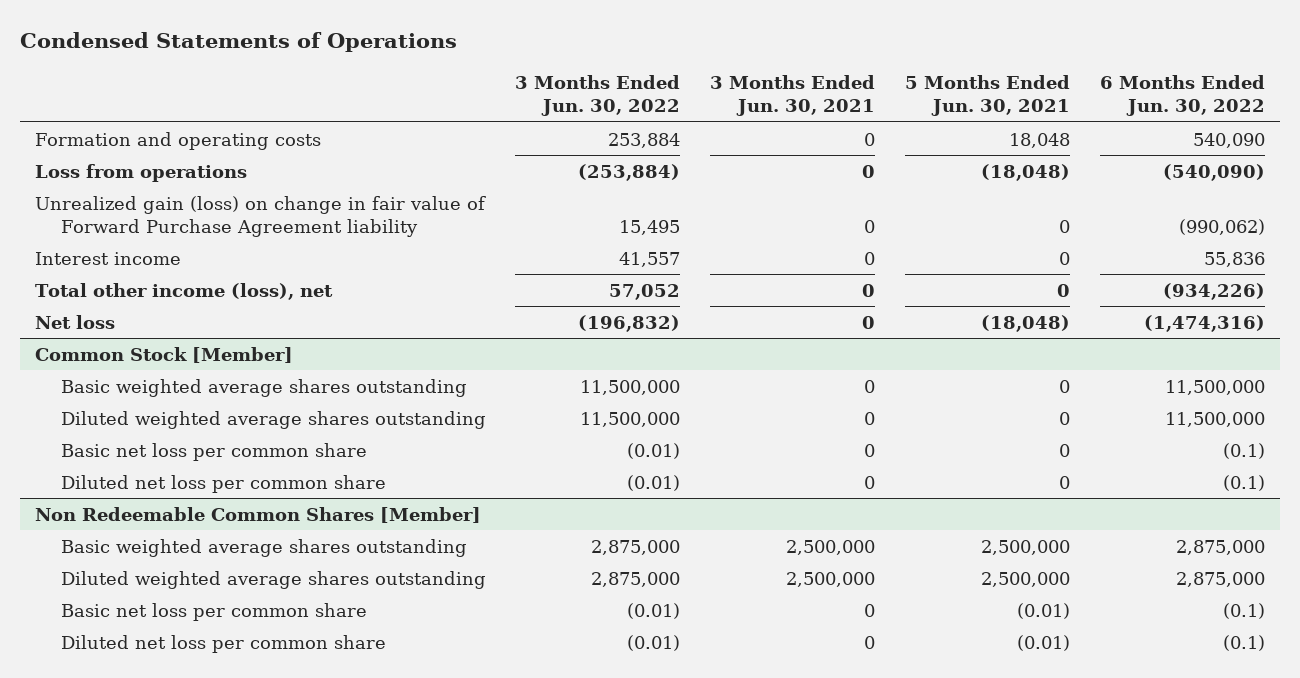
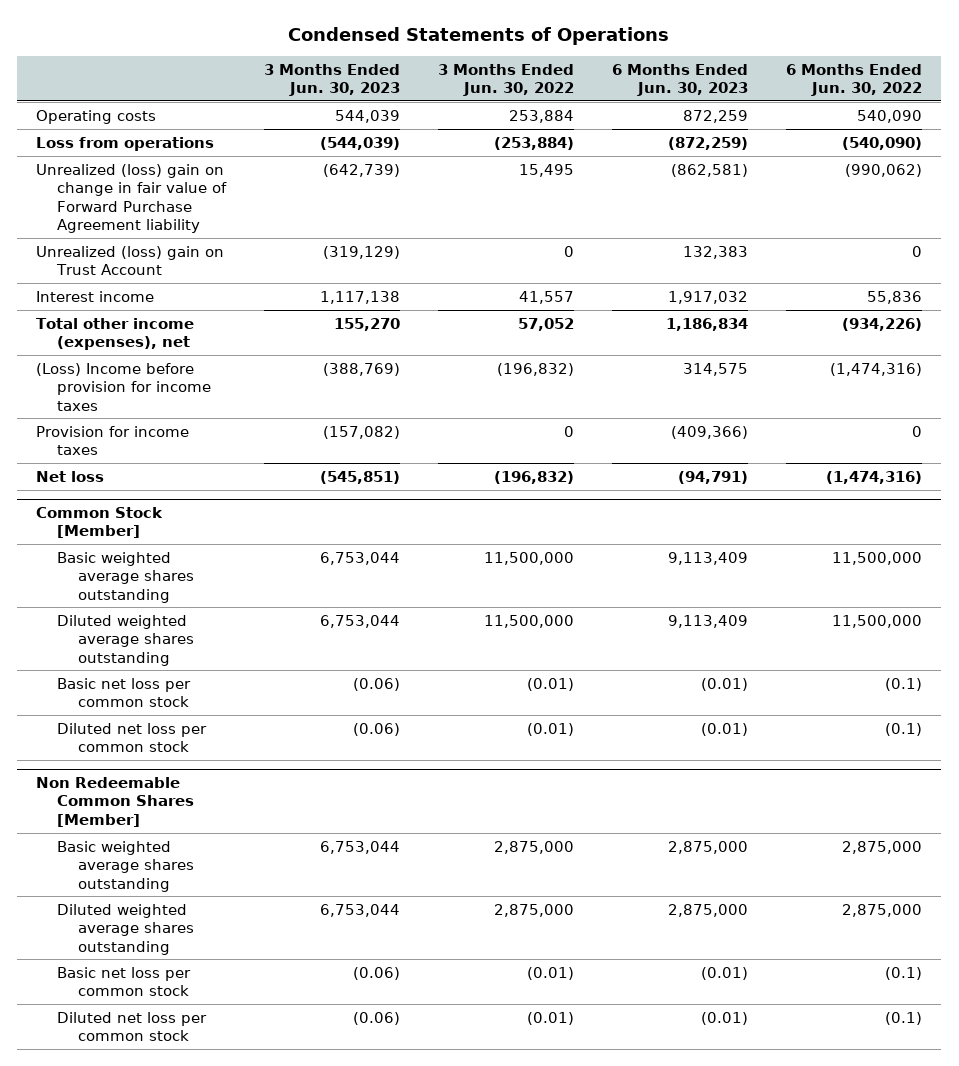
[710,75,876,117] 3 Months Ended Jun. 30, 2021 -> none
[905,75,1071,117] 5 Months Ended Jun. 30, 2021 -> none
none -> [264,63,401,97] 3 Months Ended Jun. 30, 2023
none -> [612,63,749,97] 6 Months Ended Jun. 30, 2023
[35,131,322,150] Formation and operating costs -> [36,109,157,124] Operating costs
[35,195,487,237] Unrealized gain (loss) on change in fair value of Forward Purchase Agreement liability -> [36,163,228,234] Unrealized (loss) gain on change in fair value of Forward Purchase Agreement liability
none -> [36,245,225,276] Unrealized (loss) gain on Trust Account
[35,282,334,300] Total other income (loss), net -> [36,317,195,351] Total other income (expenses), net
none -> [36,362,212,411] (Loss) Income before provision for income taxes
none -> [36,425,190,456] Provision for income taxes
[60,442,367,461] Basic net loss per common share -> [57,677,192,708] Basic net loss per common stock
[60,474,386,493] Diluted net loss per common share -> [57,722,208,753] Diluted net loss per common stock
[60,602,367,621] Basic net loss per common share -> [57,966,192,997] Basic net loss per common stock
[60,634,386,653] Diluted net loss per common share -> [57,1011,208,1042] Diluted net loss per common stock

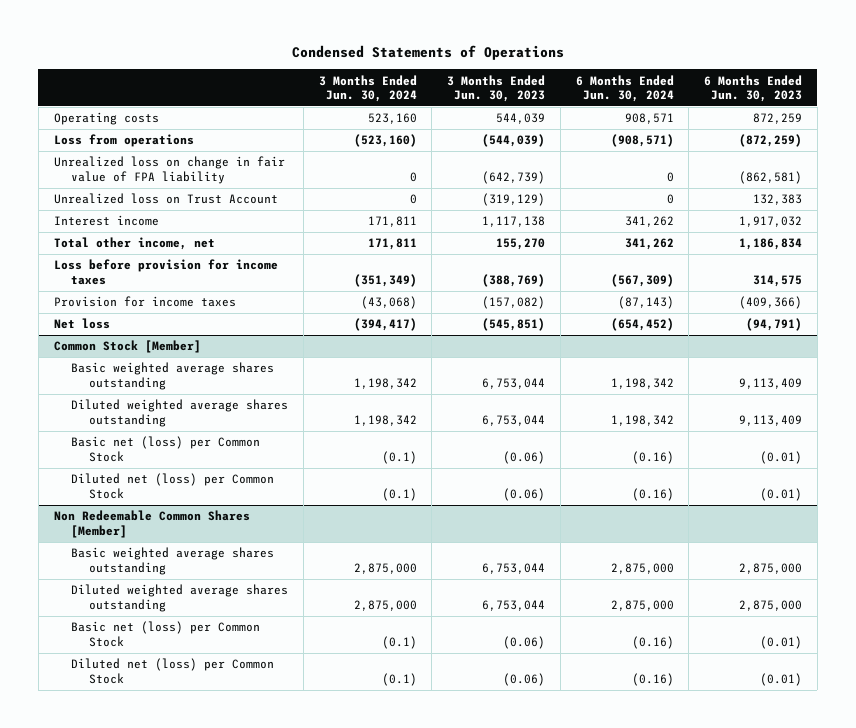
[438,63,575,97] 3 Months Ended Jun. 30, 2022 -> none
[786,63,923,97] 6 Months Ended Jun. 30, 2022 -> none
none -> [318,74,417,103] 3 Months Ended Jun. 30, 2024
none -> [575,74,674,103] 6 Months Ended Jun. 30, 2024
[36,163,228,234] Unrealized (loss) gain on change in fair value of Forward Purchase Agreement liability -> [53,156,285,184] Unrealized loss on change in fair value of FPA liability
[36,245,225,276] Unrealized (loss) gain on Trust Account -> [53,193,278,205] Unrealized loss on Trust Account
[36,317,195,351] Total other income (expenses), net -> [53,237,215,251] Total other income, net
[36,362,212,411] (Loss) Income before provision for income taxes -> [53,259,278,285] Loss before provision for income taxes
[57,677,192,708] Basic net loss per common stock -> [71,436,261,462] Basic net (loss) per Common Stock
[57,722,208,753] Diluted net loss per common stock -> [71,473,275,499] Diluted net (loss) per Common Stock
[57,966,192,997] Basic net loss per common stock -> [71,621,261,647] Basic net (loss) per Common Stock
[57,1011,208,1042] Diluted net loss per common stock -> [71,658,275,684] Diluted net (loss) per Common Stock

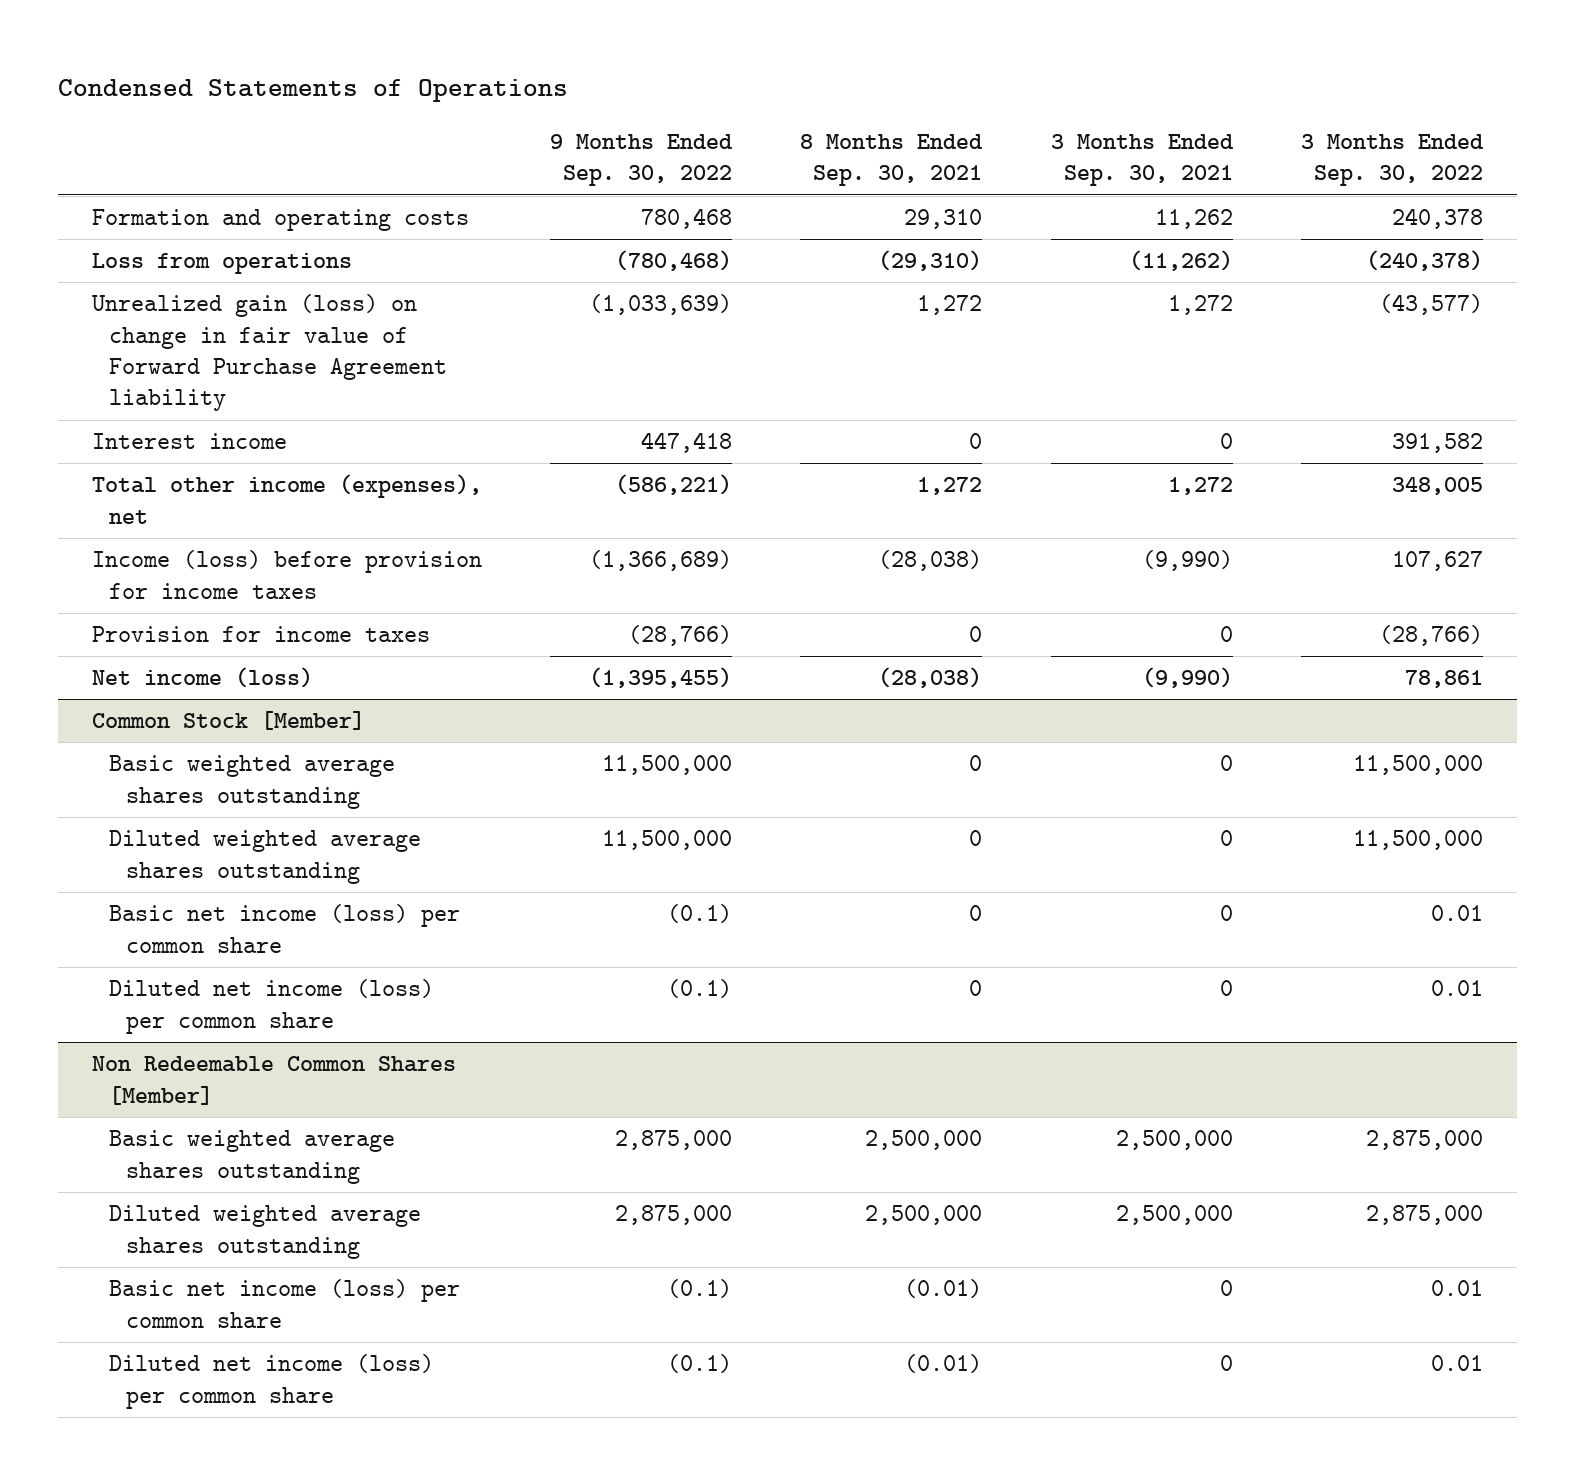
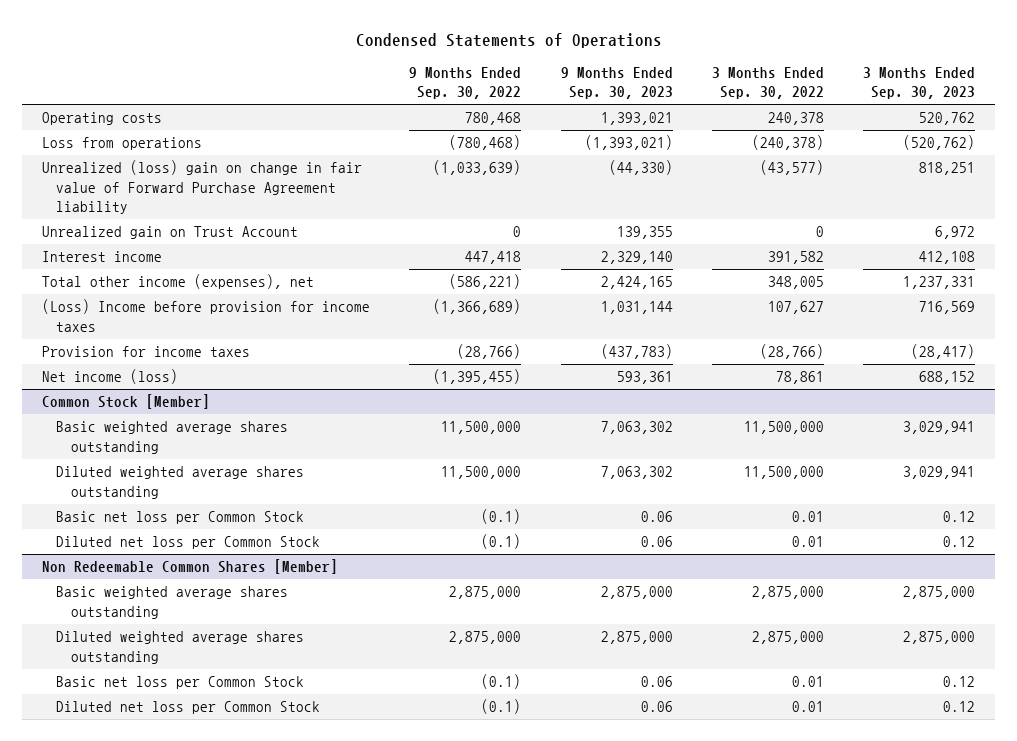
[800,134,984,187] 8 Months Ended Sep. 30, 2021 -> none
[1050,134,1234,187] 3 Months Ended Sep. 30, 2021 -> none
none -> [560,67,673,100] 9 Months Ended Sep. 30, 2023
none -> [863,67,976,100] 3 Months Ended Sep. 30, 2023
[91,209,469,232] Formation and operating costs -> [41,112,162,126] Operating costs
[91,294,448,412] Unrealized gain (loss) on change in fair value of Forward Purchase Agreement liability -> [41,160,362,214] Unrealized (loss) gain on change in fair value of Forward Purchase Agreement liability
none -> [41,226,298,240] Unrealized gain on Trust Account
[91,550,482,599] Income (loss) before provision for income taxes -> [41,299,370,332] (Loss) Income before provision for income taxes
[109,904,461,953] Basic net income (loss) per common share -> [56,511,305,525] Basic net loss per Common Stock
[109,979,435,1034] Diluted net income (loss) per common share -> [56,536,321,550] Diluted net loss per Common Stock
[109,1279,461,1328] Basic net income (loss) per common share -> [56,676,305,690] Basic net loss per Common Stock
[109,1354,435,1409] Diluted net income (loss) per common share -> [56,701,321,715] Diluted net loss per Common Stock

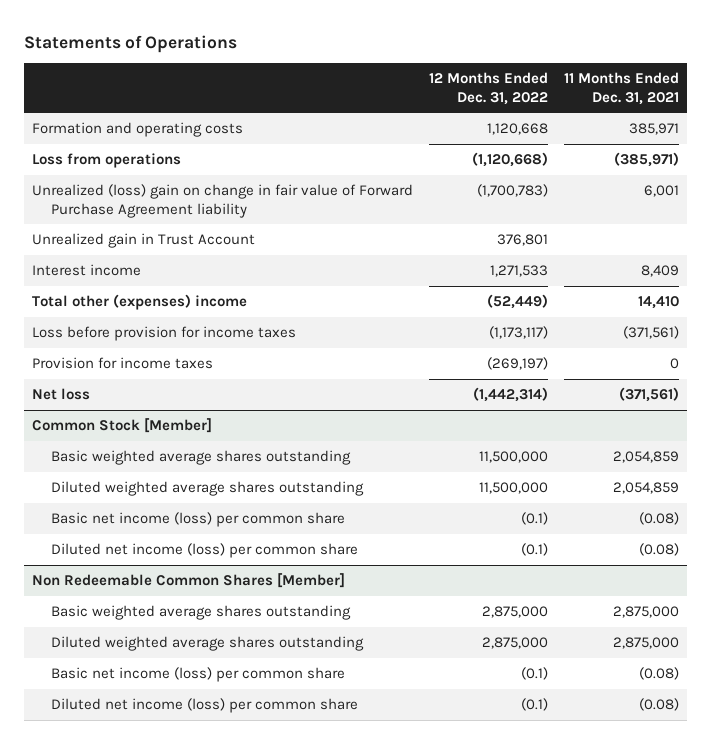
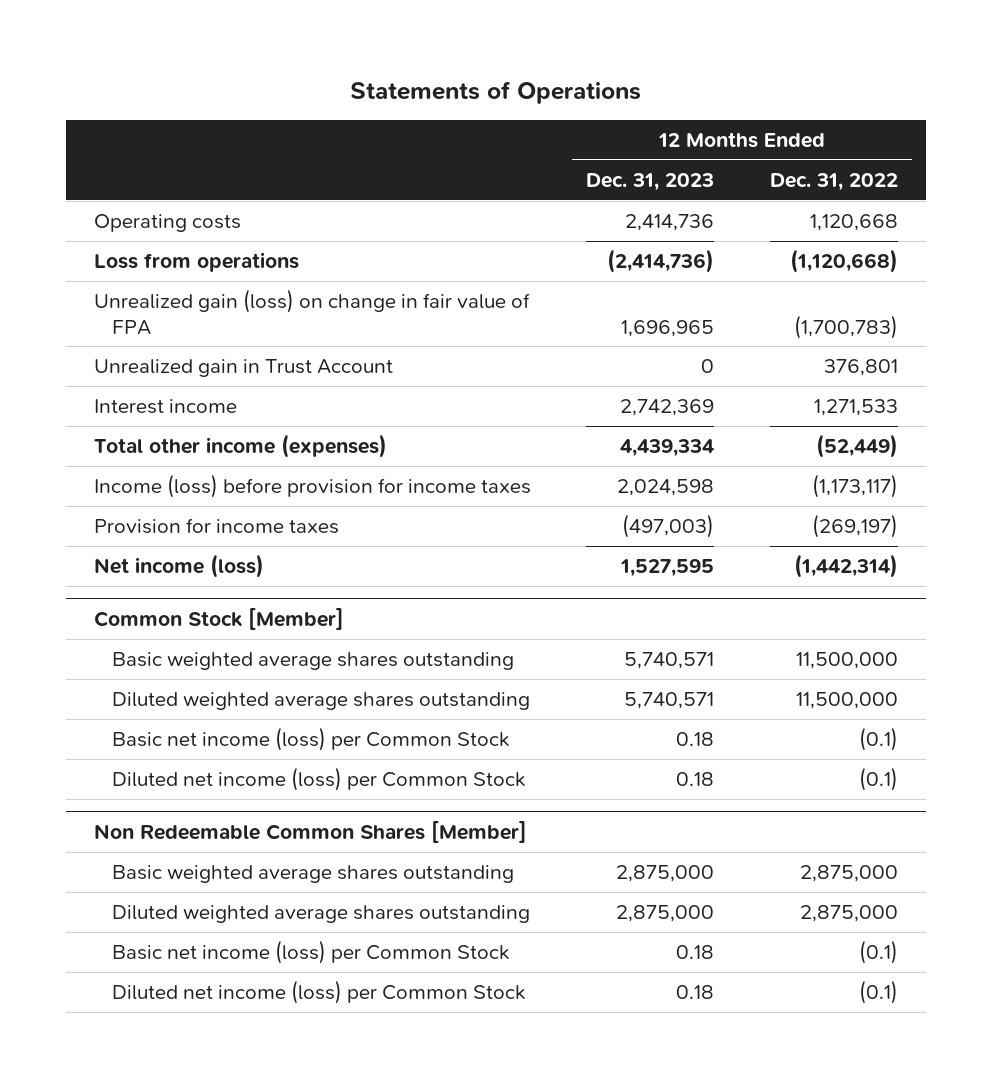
[564,72,680,105] 11 Months Ended Dec. 31, 2021 -> none
none -> [586,173,715,192] Dec. 31, 2023
[32,122,244,138] Formation and operating costs -> [93,214,241,233] Operating costs
[32,184,414,218] Unrealized (loss) gain on change in fair value of Forward Purchase Agreement liability -> [93,289,530,335] Unrealized gain (loss) on change in fair value of FPA
[32,294,248,311] Total other (expenses) income -> [93,434,387,459] Total other income (expenses)
[32,326,297,342] Loss before provision for income taxes -> [93,474,531,499] Income (loss) before provision for income taxes
[32,388,91,401] Net loss -> [93,554,264,579] Net income (loss)
[51,512,346,528] Basic net income (loss) per common share -> [111,727,509,752] Basic net income (loss) per Common Stock
[51,543,359,559] Diluted net income (loss) per common share -> [111,767,525,792] Diluted net income (loss) per Common Stock
[51,667,346,683] Basic net income (loss) per common share -> [111,940,509,965] Basic net income (loss) per Common Stock
[51,698,359,714] Diluted net income (loss) per common share -> [111,980,525,1005] Diluted net income (loss) per Common Stock

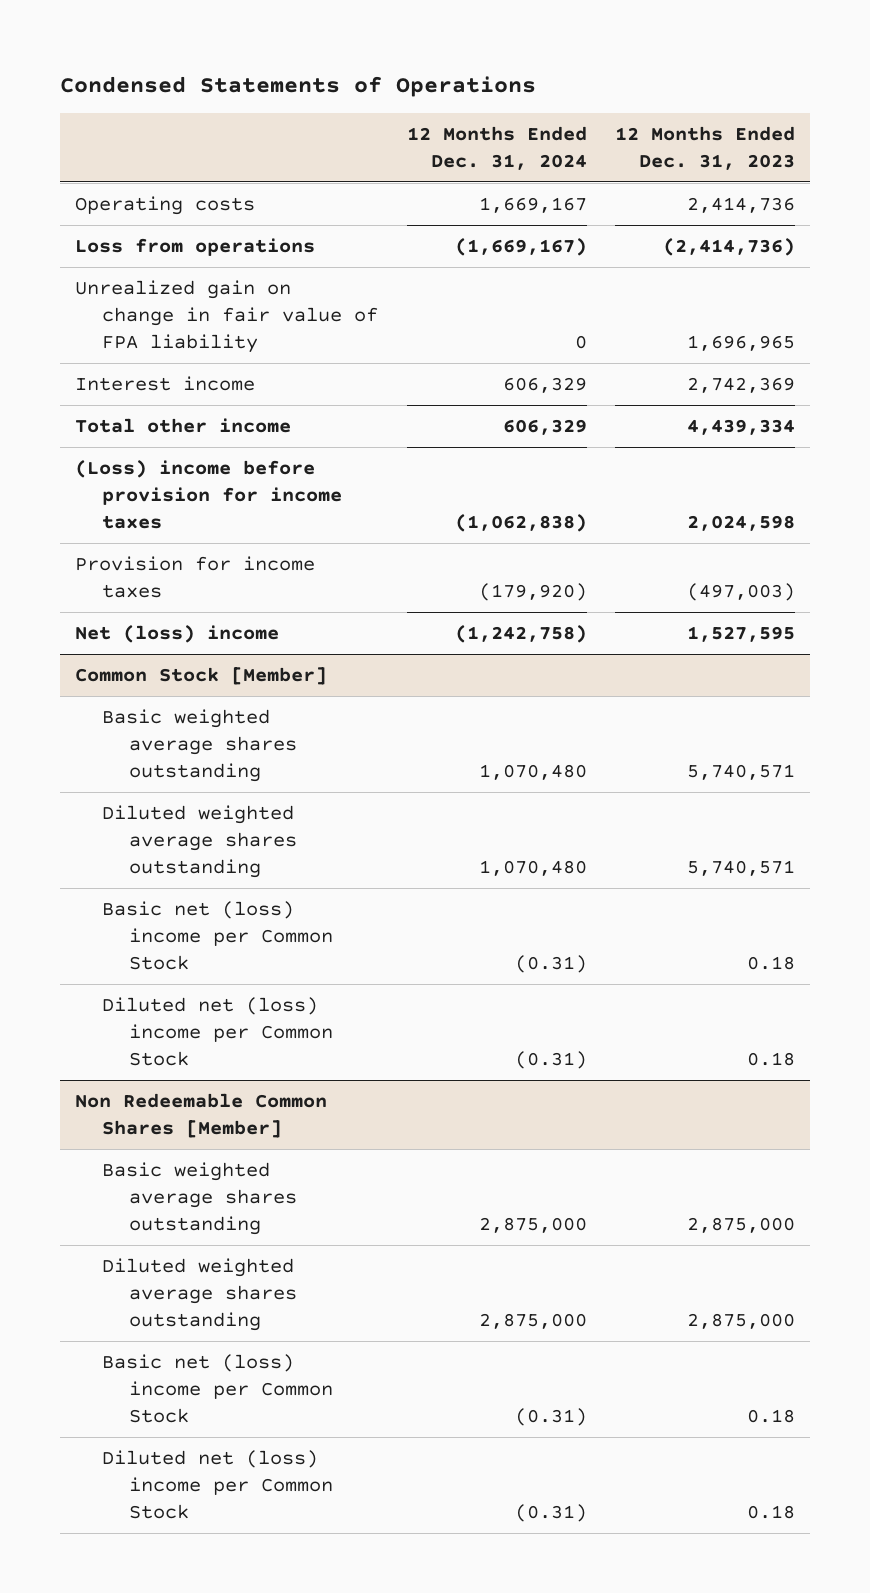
[349,80,641,104] Statements of Operations -> [60,76,537,98] Condensed Statements of Operations
[770,173,899,192] Dec. 31, 2022 -> none
none -> [406,125,587,170] 12 Months Ended Dec. 31, 2024
[93,359,393,378] Unrealized gain in Trust Account -> none
[93,289,530,335] Unrealized gain (loss) on change in fair value of FPA -> [74,280,378,353] Unrealized gain on change in fair value of FPA liability
[93,434,387,459] Total other income (expenses) -> [74,418,291,434] Total other income
[93,474,531,499] Income (loss) before provision for income taxes -> [74,460,342,529] (Loss) income before provision for income taxes
[93,554,264,579] Net income (loss) -> [74,625,279,644] Net (loss) income
[111,727,509,752] Basic net income (loss) per Common Stock -> [101,901,334,970] Basic net (loss) income per Common Stock
[111,767,525,792] Diluted net income (loss) per Common Stock -> [101,997,334,1066] Diluted net (loss) income per Common Stock
[111,940,509,965] Basic net income (loss) per Common Stock -> [101,1354,334,1423] Basic net (loss) income per Common Stock
[111,980,525,1005] Diluted net income (loss) per Common Stock -> [101,1450,334,1519] Diluted net (loss) income per Common Stock

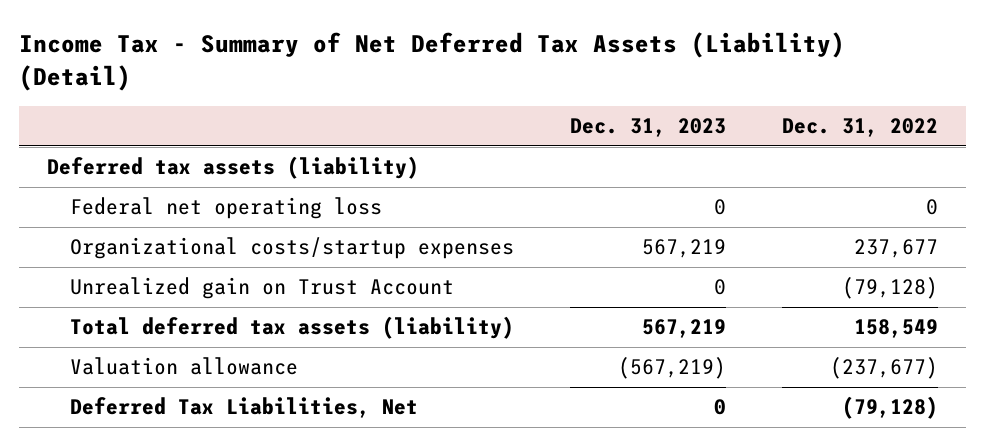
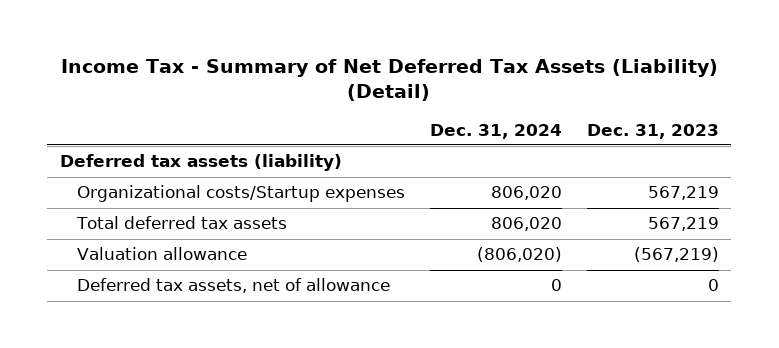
[782,118,939,138] Dec. 31, 2022 -> none
none -> [430,123,563,139] Dec. 31, 2024
[70,197,383,220] Federal net operating loss -> none
[70,277,455,300] Unrealized gain on Trust Account -> none
[70,237,515,260] Organizational costs/startup expenses -> [77,185,406,203] Organizational costs/Startup expenses
[70,316,515,340] Total deferred tax assets (liability) -> [76,216,288,230] Total deferred tax assets
[70,397,419,419] Deferred Tax Liabilities, Net -> [77,278,391,294] Deferred tax assets, net of allowance

